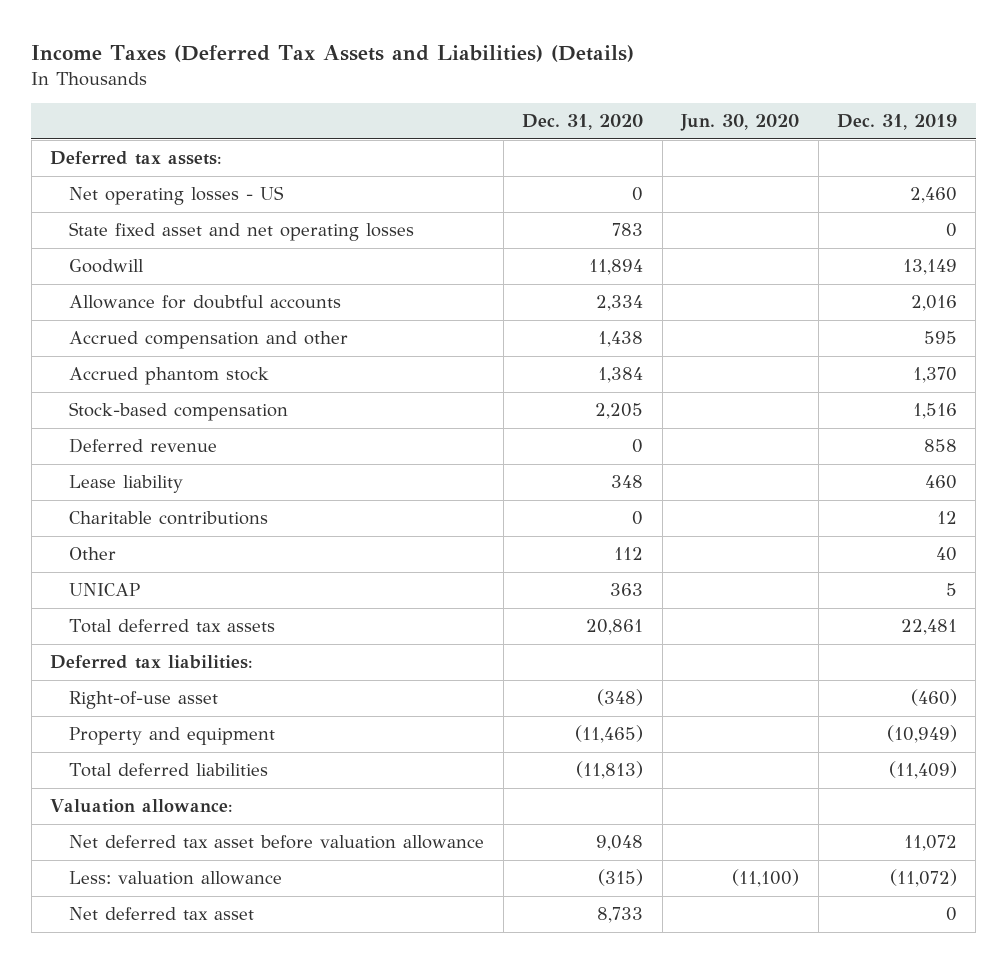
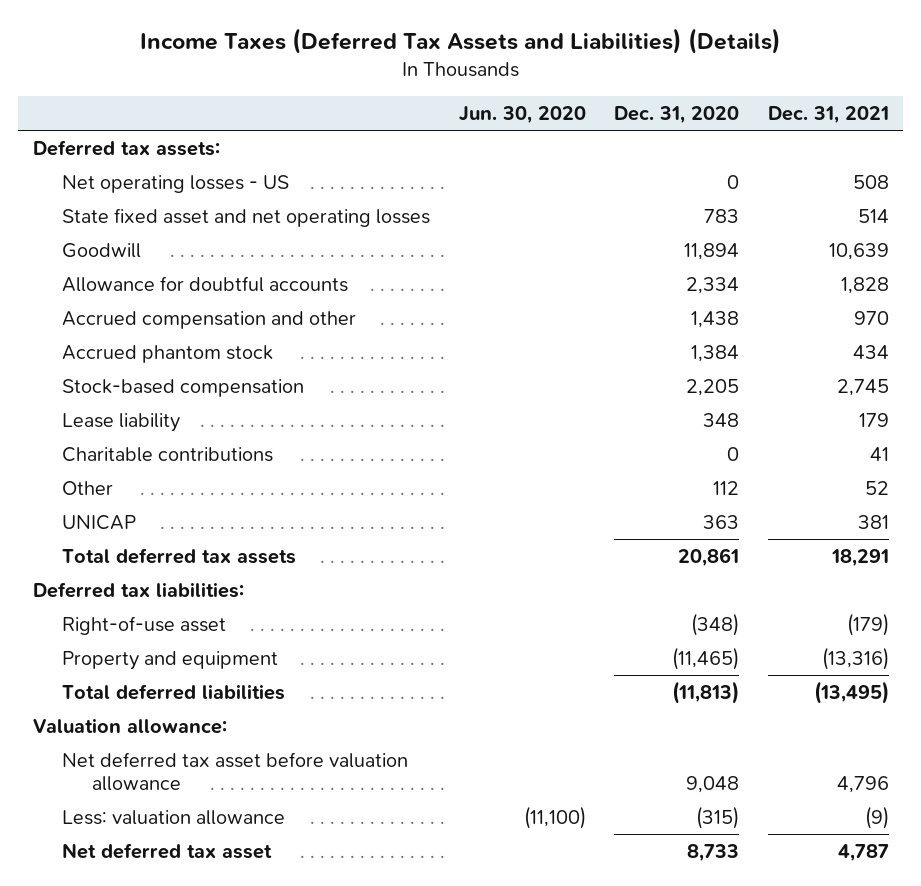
[836,114,957,131] Dec. 31, 2019 -> none
none -> [767,105,889,124] Dec. 31, 2021
[69,438,218,454] Deferred revenue -> none

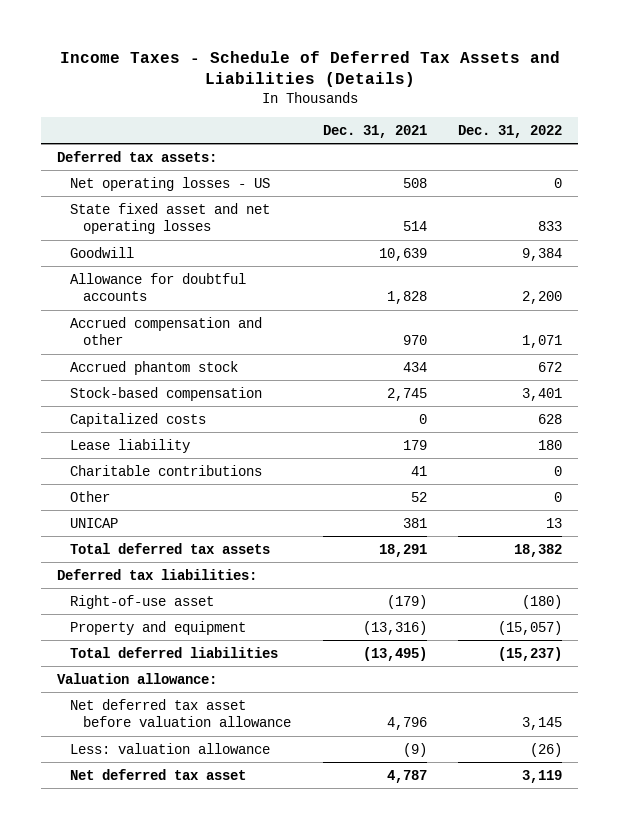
[139,28,781,55] Income Taxes (Deferred Tax Assets and Liabilities) (Details) -> [59,50,560,88] Income Taxes - Schedule of Deferred Tax Assets and Liabilities (Details)
[458,105,586,124] Jun. 30, 2020 -> none
[614,105,740,124] Dec. 31, 2020 -> none
none -> [458,124,563,138] Dec. 31, 2022
none -> [69,412,206,427] Capitalized costs

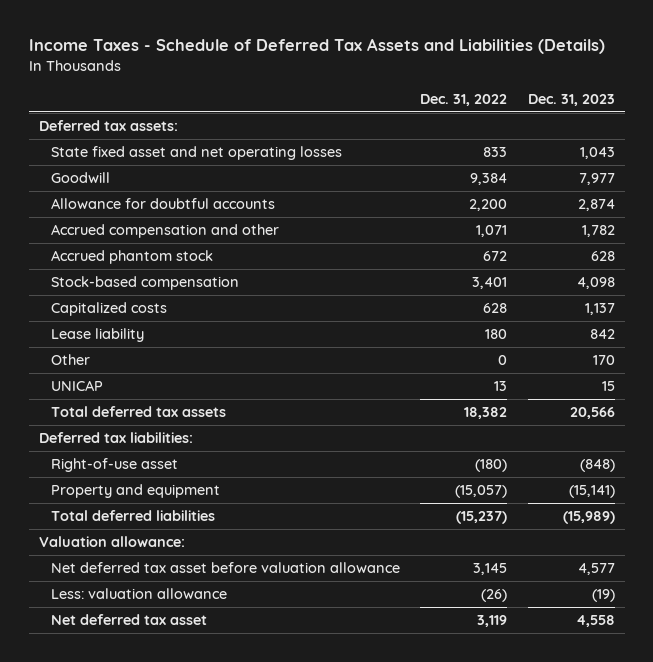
[322,124,427,138] Dec. 31, 2021 -> none
none -> [527,93,615,106] Dec. 31, 2023
[69,176,270,191] Net operating losses - US -> none
[69,464,262,476] Charitable contributions -> none

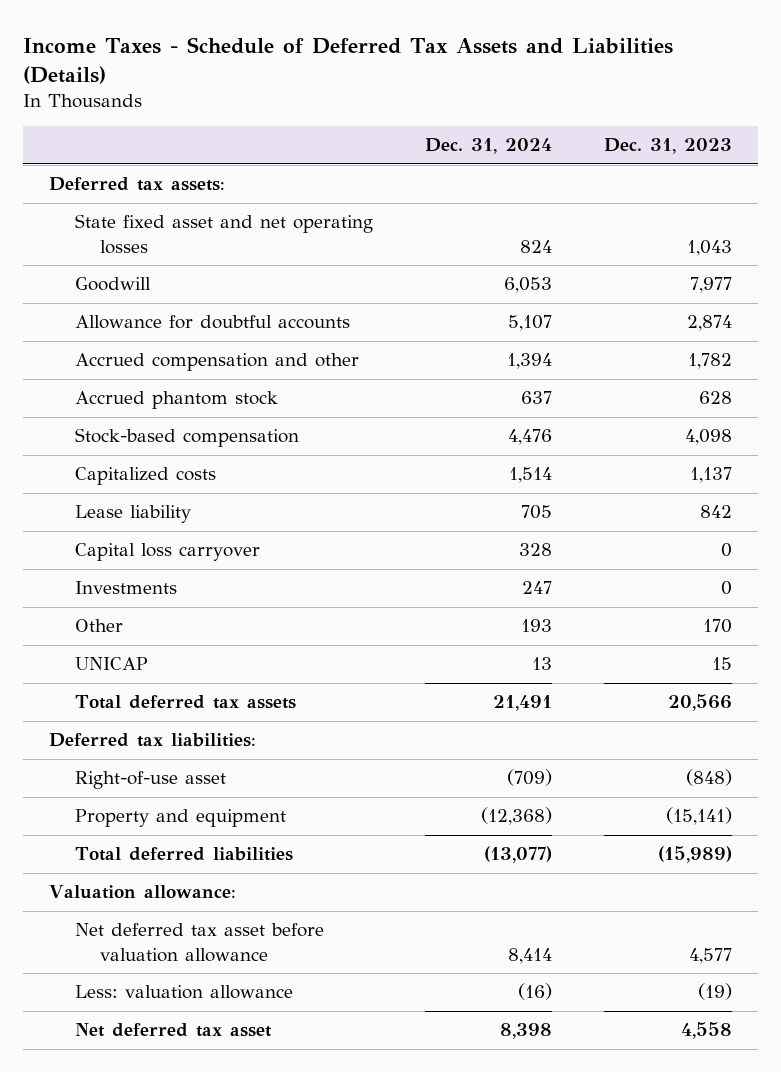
[420,93,508,106] Dec. 31, 2022 -> none
none -> [424,138,552,155] Dec. 31, 2024
none -> [74,543,260,562] Capital loss carryover
none -> [74,581,177,595] Investments

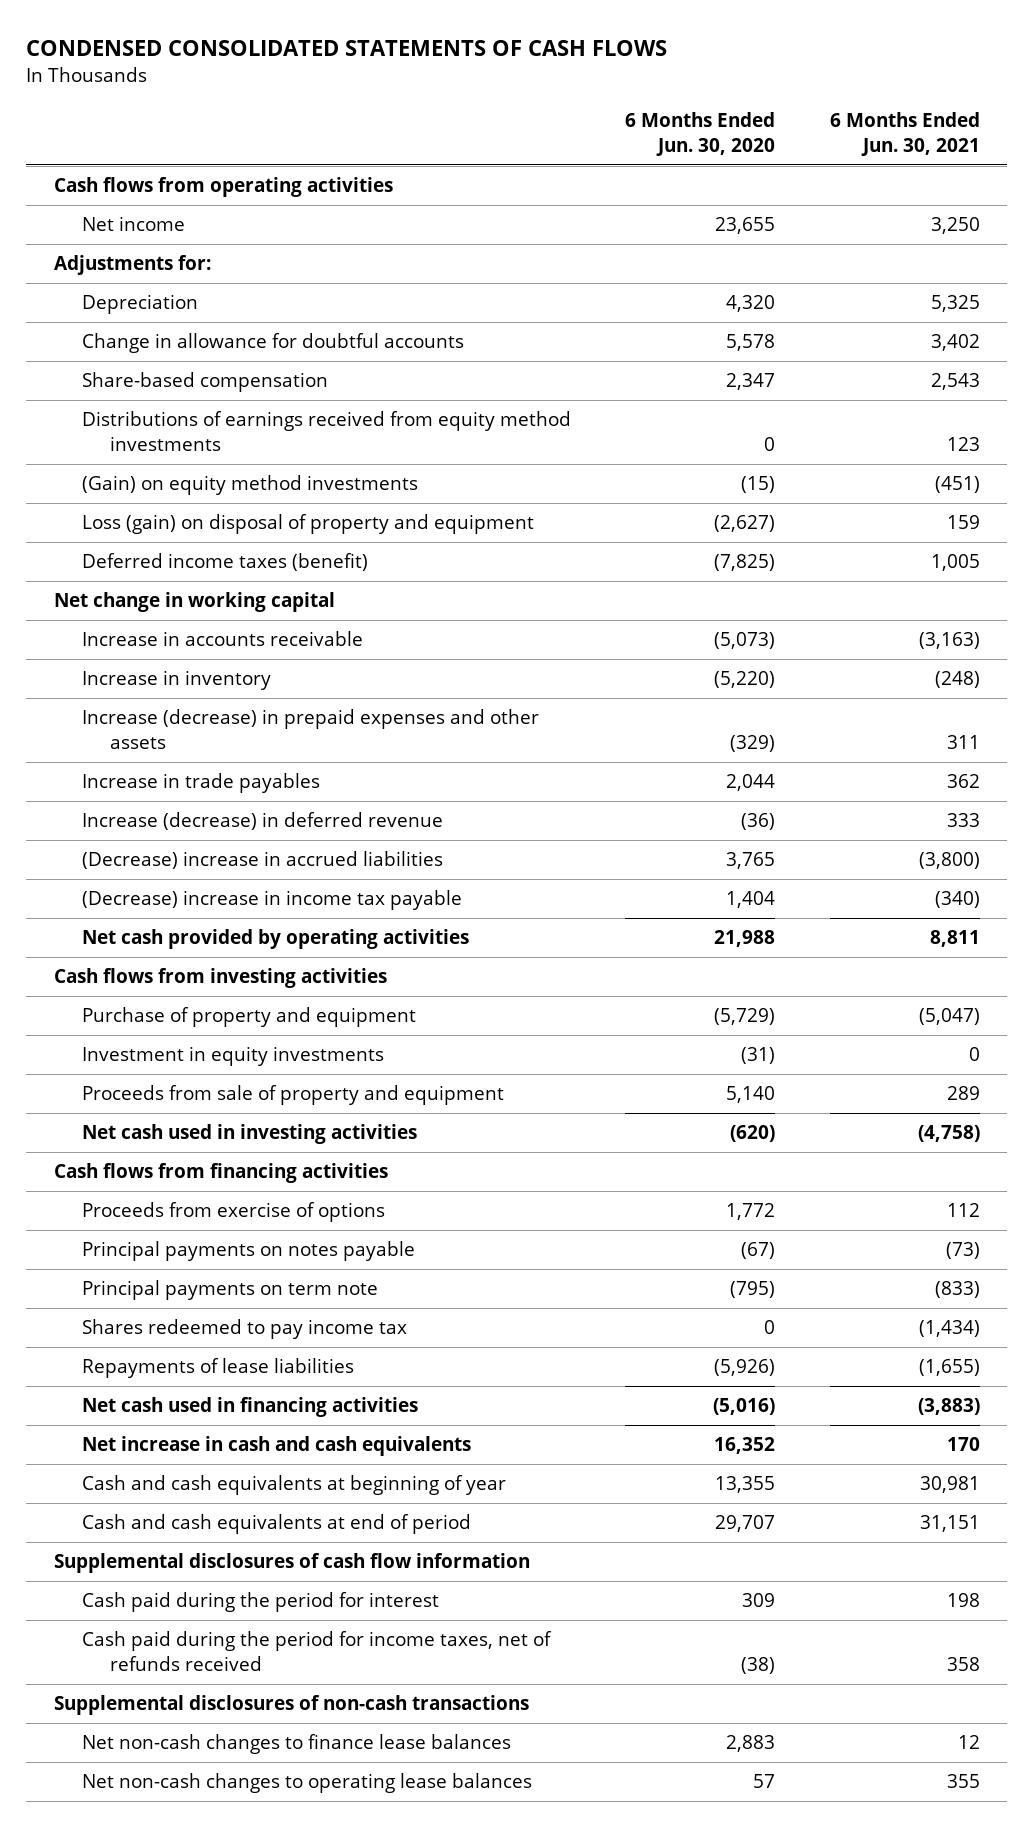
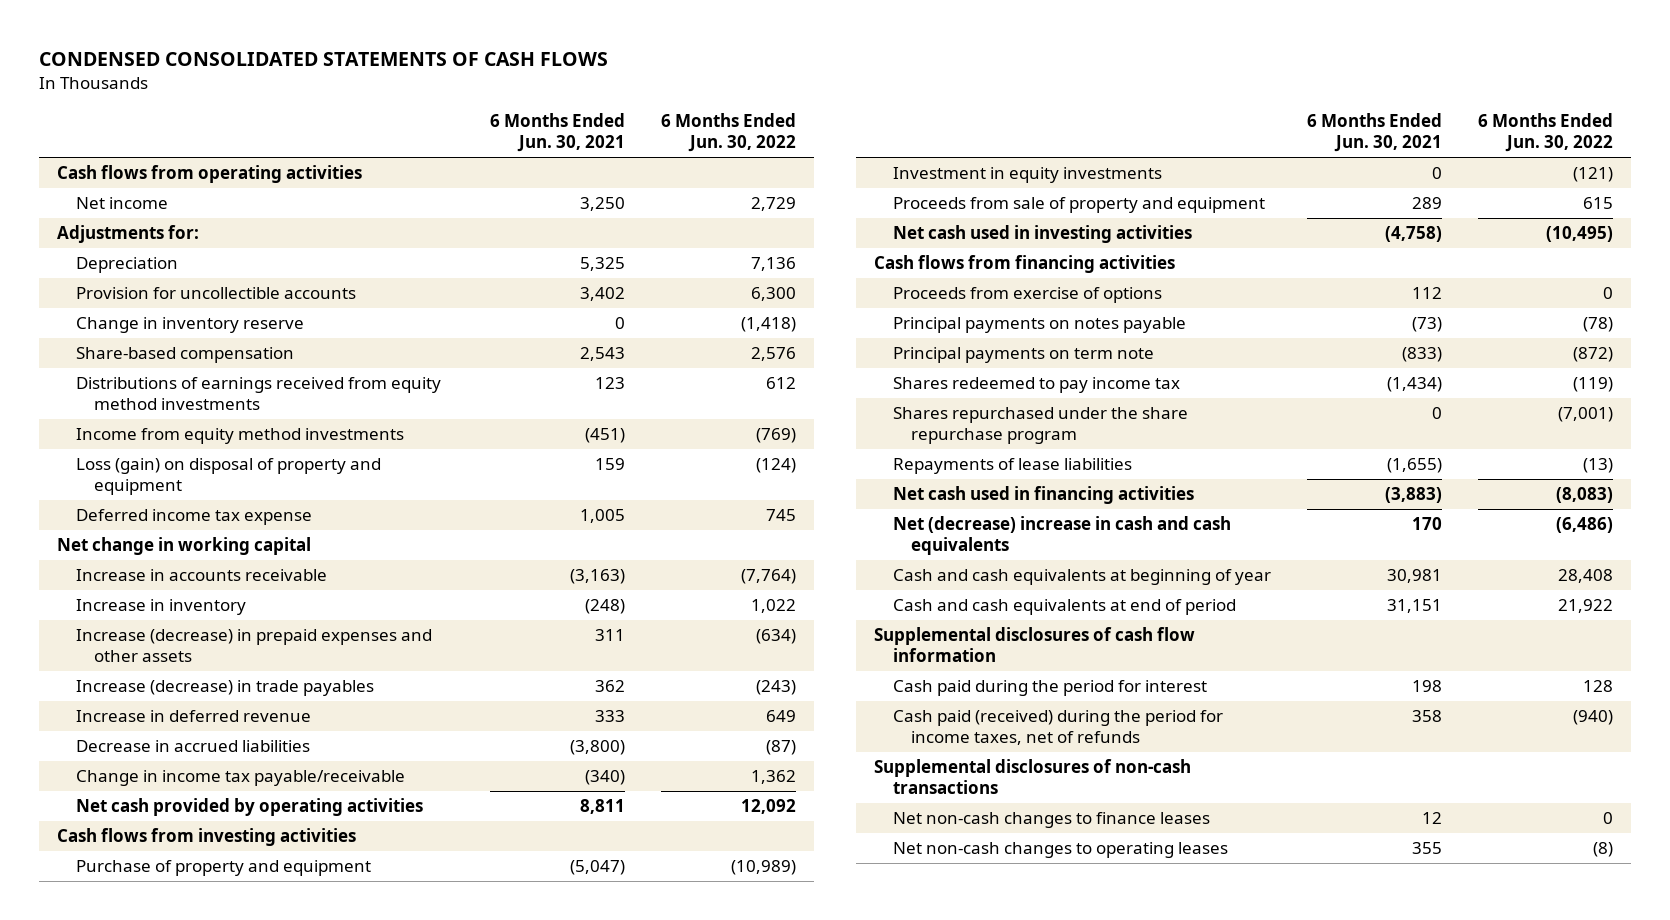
[625,112,776,156] 6 Months Ended Jun. 30, 2020 -> none
none -> [660,113,796,153] 6 Months Ended Jun. 30, 2022
[81,333,464,354] Change in allowance for doubtful accounts -> [75,287,356,300] Provision for uncollectible accounts
none -> [75,317,304,334] Change in inventory reserve
[81,475,418,496] (Gain) on equity method investments -> [75,428,404,445] Income from equity method investments
[81,553,368,572] Deferred income taxes (benefit) -> [75,509,312,526] Deferred income tax expense
[81,773,320,794] Increase in trade payables -> [75,680,374,697] Increase (decrease) in trade payables
[81,812,443,831] Increase (decrease) in deferred revenue -> [75,710,311,723] Increase in deferred revenue
[81,851,443,870] (Decrease) increase in accrued liabilities -> [75,740,310,753] Decrease in accrued liabilities
[81,890,462,911] (Decrease) increase in income tax payable -> [75,770,405,787] Change in income tax payable/receivable
none -> [892,407,1188,445] Shares repurchased under the share repurchase program
[81,1436,471,1457] Net increase in cash and cash equivalents -> [892,516,1231,556] Net (decrease) increase in cash and cash equivalents
[81,1631,552,1671] Cash paid during the period for income taxes, net of refunds received -> [892,710,1223,746] Cash paid (received) during the period for income taxes, net of refunds
[81,1734,511,1755] Net non-cash changes to finance lease balances -> [892,812,1210,829] Net non-cash changes to finance leases
[81,1773,532,1794] Net non-cash changes to operating lease balances -> [892,842,1228,859] Net non-cash changes to operating leases

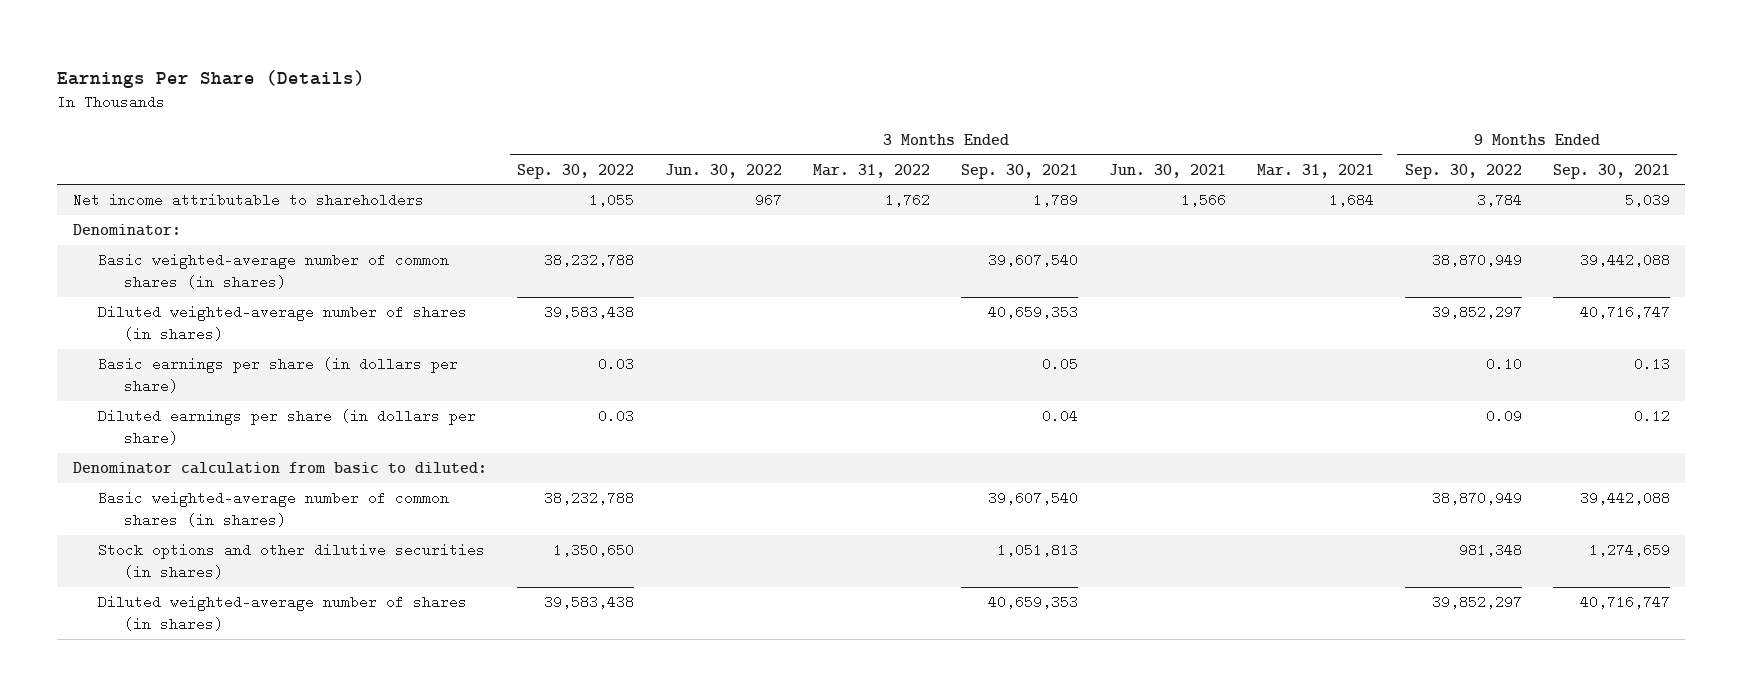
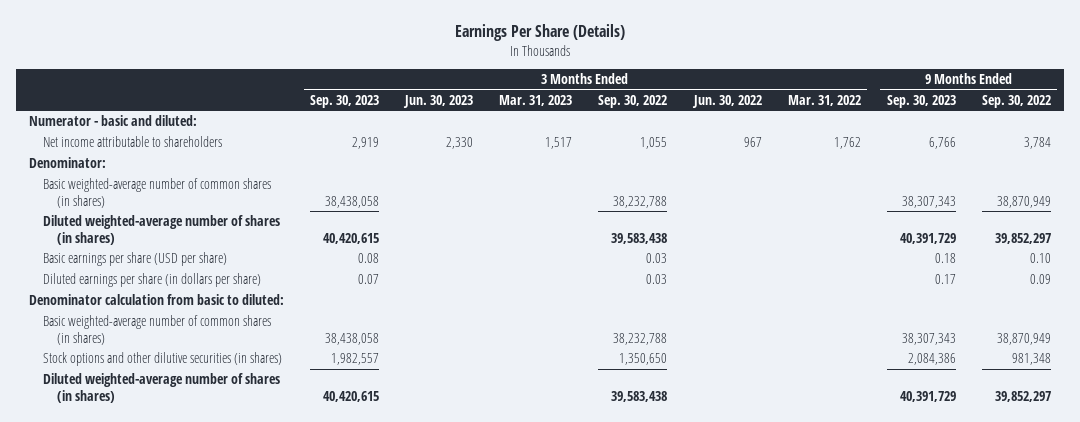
[961,163,1079,179] Sep. 30, 2021 -> none
[1109,163,1227,178] Jun. 30, 2021 -> none
[1256,163,1374,178] Mar. 31, 2021 -> none
[1552,163,1670,179] Sep. 30, 2021 -> none
none -> [310,94,380,108] Sep. 30, 2023
none -> [403,94,474,108] Jun. 30, 2023
none -> [499,94,573,106] Mar. 31, 2023
none -> [886,94,956,108] Sep. 30, 2023
none -> [29,115,198,127] Numerator - basic and diluted:
[98,357,459,393] Basic earnings per share (in dollars per share) -> [43,252,228,267] Basic earnings per share (USD per share)

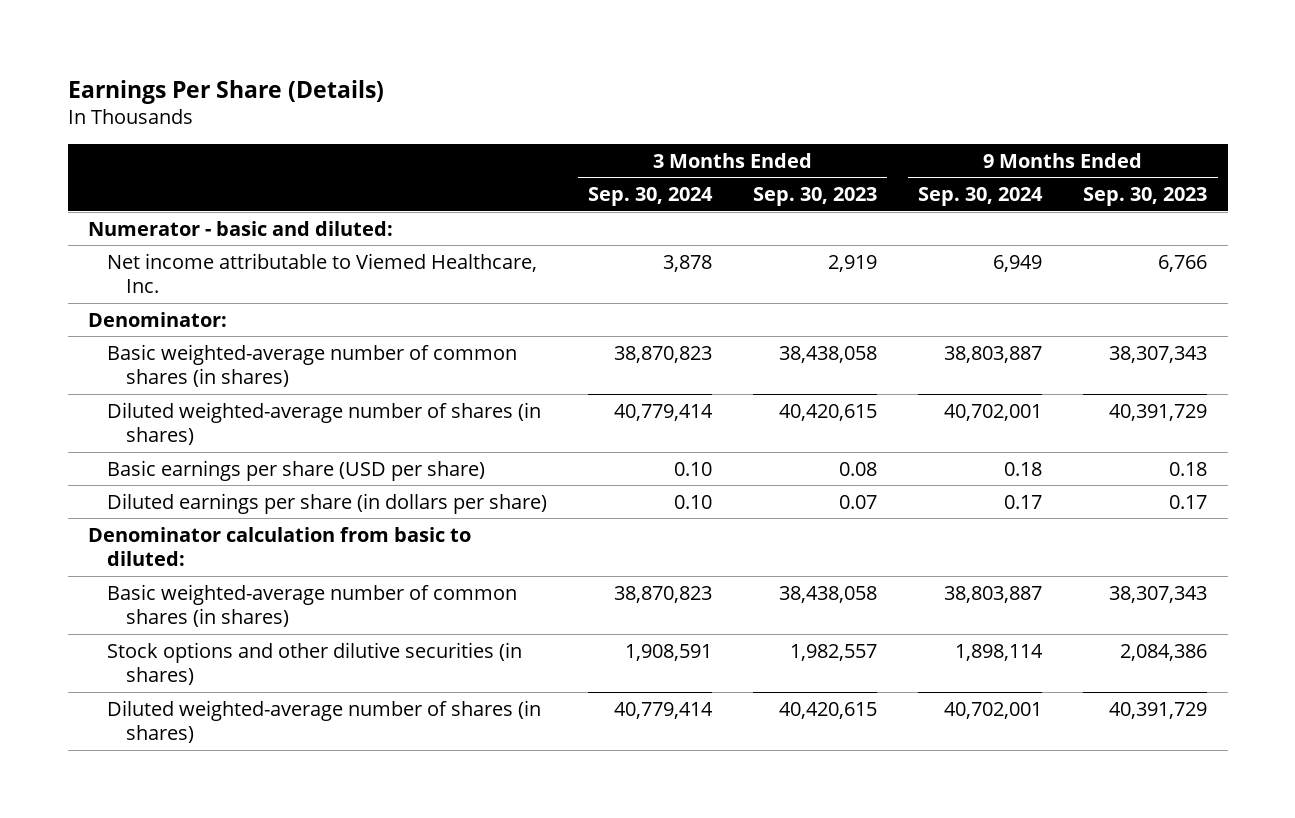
[403,94,474,108] Jun. 30, 2023 -> none
[499,94,573,106] Mar. 31, 2023 -> none
[598,94,668,108] Sep. 30, 2022 -> none
[691,94,762,108] Jun. 30, 2022 -> none
[787,94,861,106] Mar. 31, 2022 -> none
[981,94,1051,108] Sep. 30, 2022 -> none
none -> [588,187,714,207] Sep. 30, 2024
none -> [918,187,1044,207] Sep. 30, 2024
[43,136,223,148] Net income attributable to shareholders -> [107,252,538,294] Net income attributable to Viemed Healthcare, Inc.

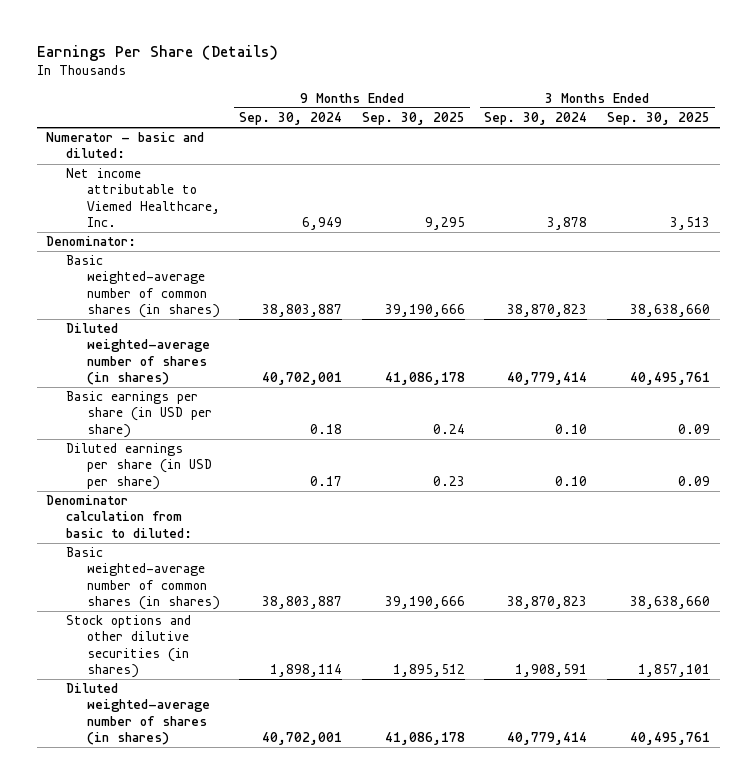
[753,187,878,207] Sep. 30, 2023 -> none
[1083,187,1208,207] Sep. 30, 2023 -> none
none -> [361,112,465,126] Sep. 30, 2025
none -> [607,112,711,126] Sep. 30, 2025
[107,459,486,481] Basic earnings per share (USD per share) -> [66,391,212,438] Basic earnings per share (in USD per share)
[107,492,548,514] Diluted earnings per share (in dollars per share) -> [66,443,212,490] Diluted earnings per share (in USD per share)

